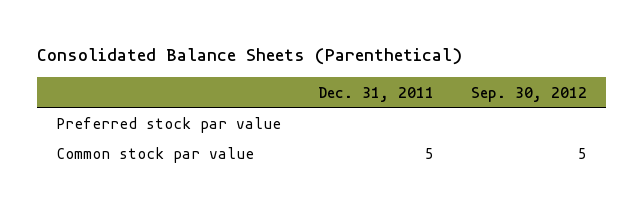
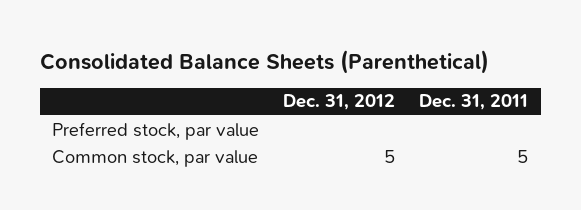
[471,86,588,102] Sep. 30, 2012 -> none
none -> [283,94,396,111] Dec. 31, 2012
[55,116,281,133] Preferred stock par value -> [52,121,260,140] Preferred stock, par value
[55,146,254,163] Common stock par value -> [52,149,259,167] Common stock, par value

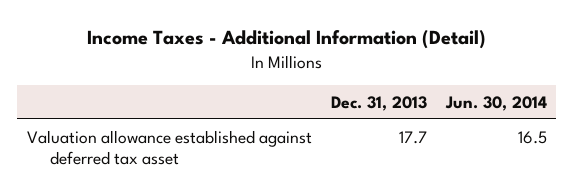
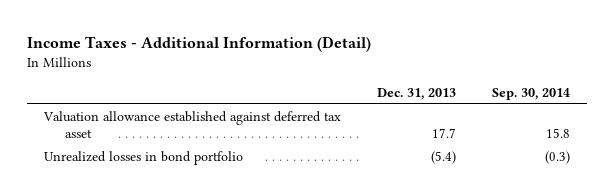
[444,95,547,111] Jun. 30, 2014 -> none
none -> [491,88,570,101] Sep. 30, 2014
none -> [44,150,244,165] Unrealized losses in bond portfolio

